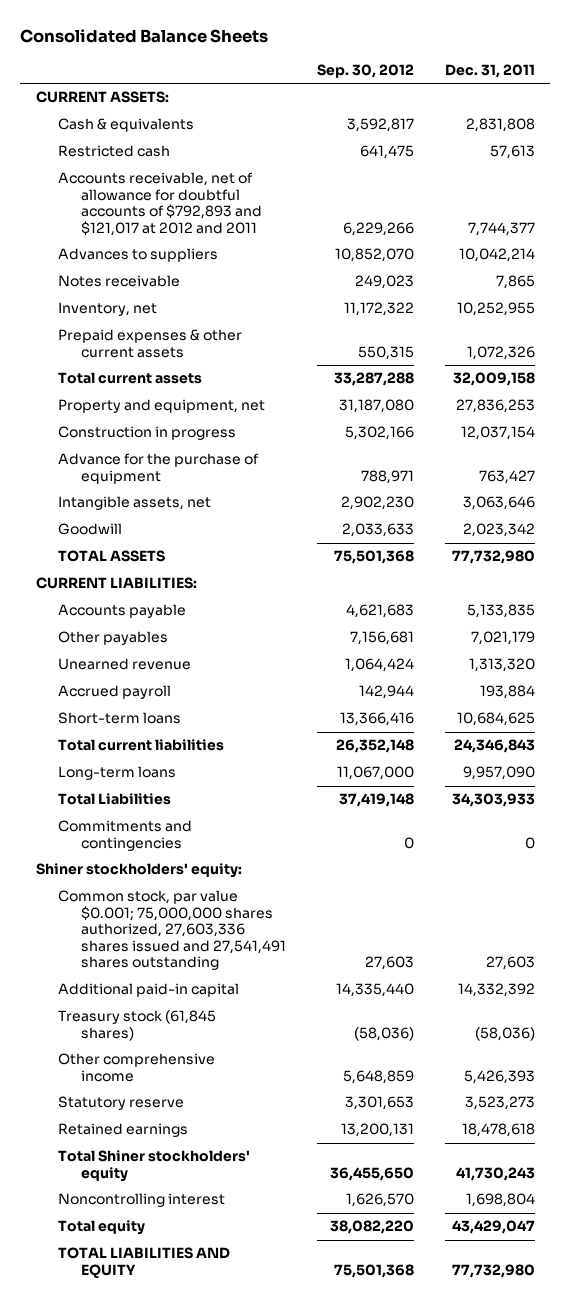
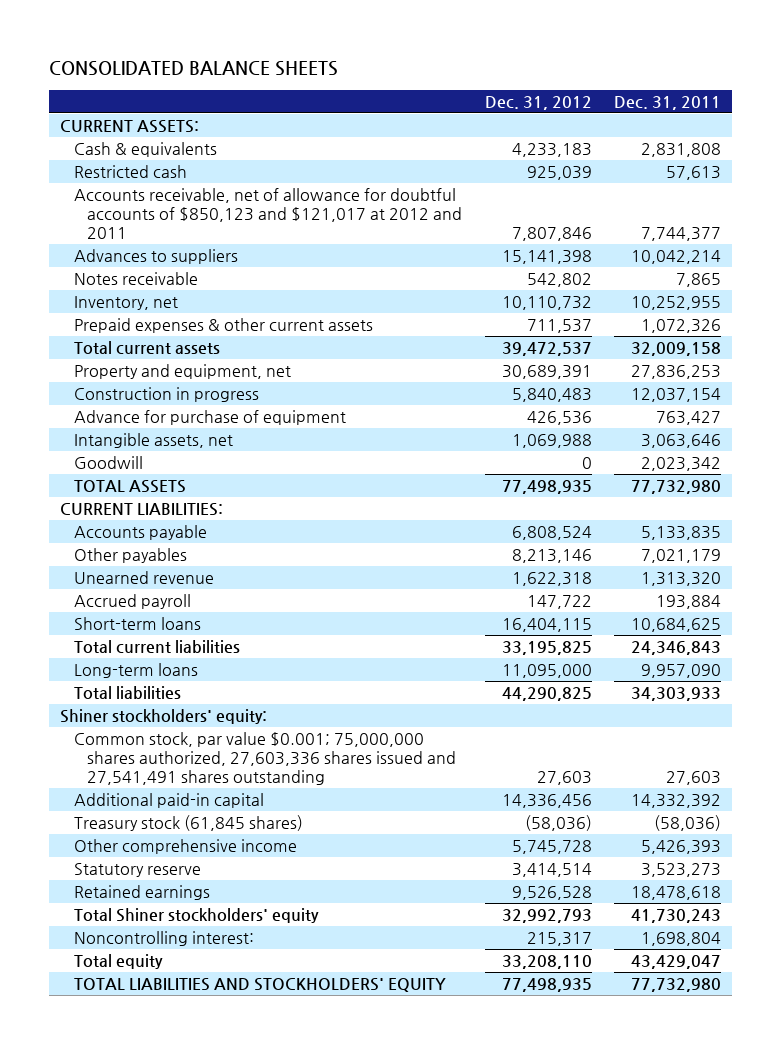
[20,29,269,44] Consolidated Balance Sheets -> [49,60,339,76] CONSOLIDATED BALANCE SHEETS
[316,63,414,78] Sep. 30, 2012 -> none
none -> [484,95,592,110] Dec. 31, 2012
[58,172,262,236] Accounts receivable, net of allowance for doubtful accounts of $792,893 and $121,017 at 2012 and 2011 -> [73,188,463,239] Accounts receivable, net of allowance for doubtful accounts of $850,123 and $121,017 at 2012 and 2011
[58,453,260,484] Advance for the purchase of equipment -> [73,410,346,426] Advance for purchase of equipment
[58,820,193,851] Commitments and contingencies -> none
[58,793,172,806] Total Liabilities -> [73,686,181,700] Total liabilities
[58,1193,226,1208] Noncontrolling interest -> [73,931,254,947] Noncontrolling interest:
[58,1247,231,1279] TOTAL LIABILITIES AND EQUITY -> [73,978,446,993] TOTAL LIABILITIES AND STOCKHOLDERS' EQUITY

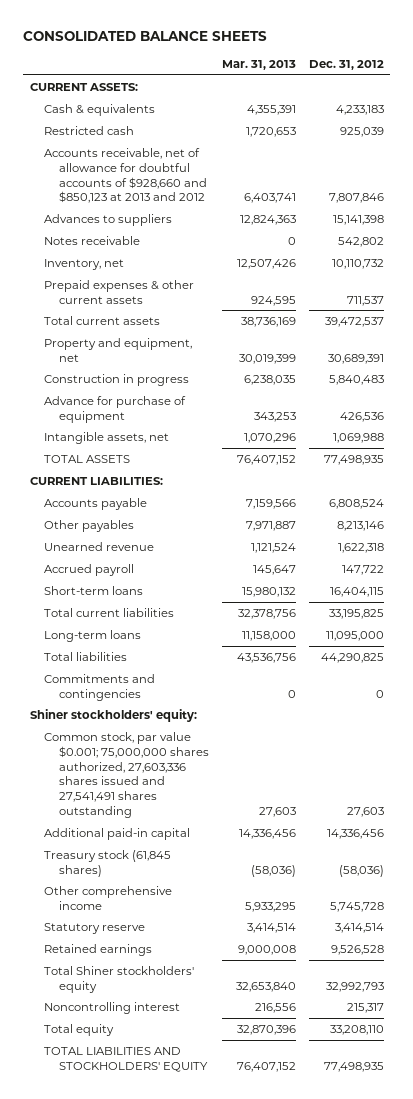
[614,95,722,110] Dec. 31, 2011 -> none
none -> [221,60,296,71] Mar. 31, 2013
[73,188,463,239] Accounts receivable, net of allowance for doubtful accounts of $850,123 and $121,017 at 2012 and 2011 -> [44,147,208,204] Accounts receivable, net of allowance for doubtful accounts of $928,660 and $850,123 at 2013 and 2012
[73,456,143,470] Goodwill -> none
none -> [44,673,156,701] Commitments and contingencies
[73,931,254,947] Noncontrolling interest: -> [44,1001,181,1014] Noncontrolling interest

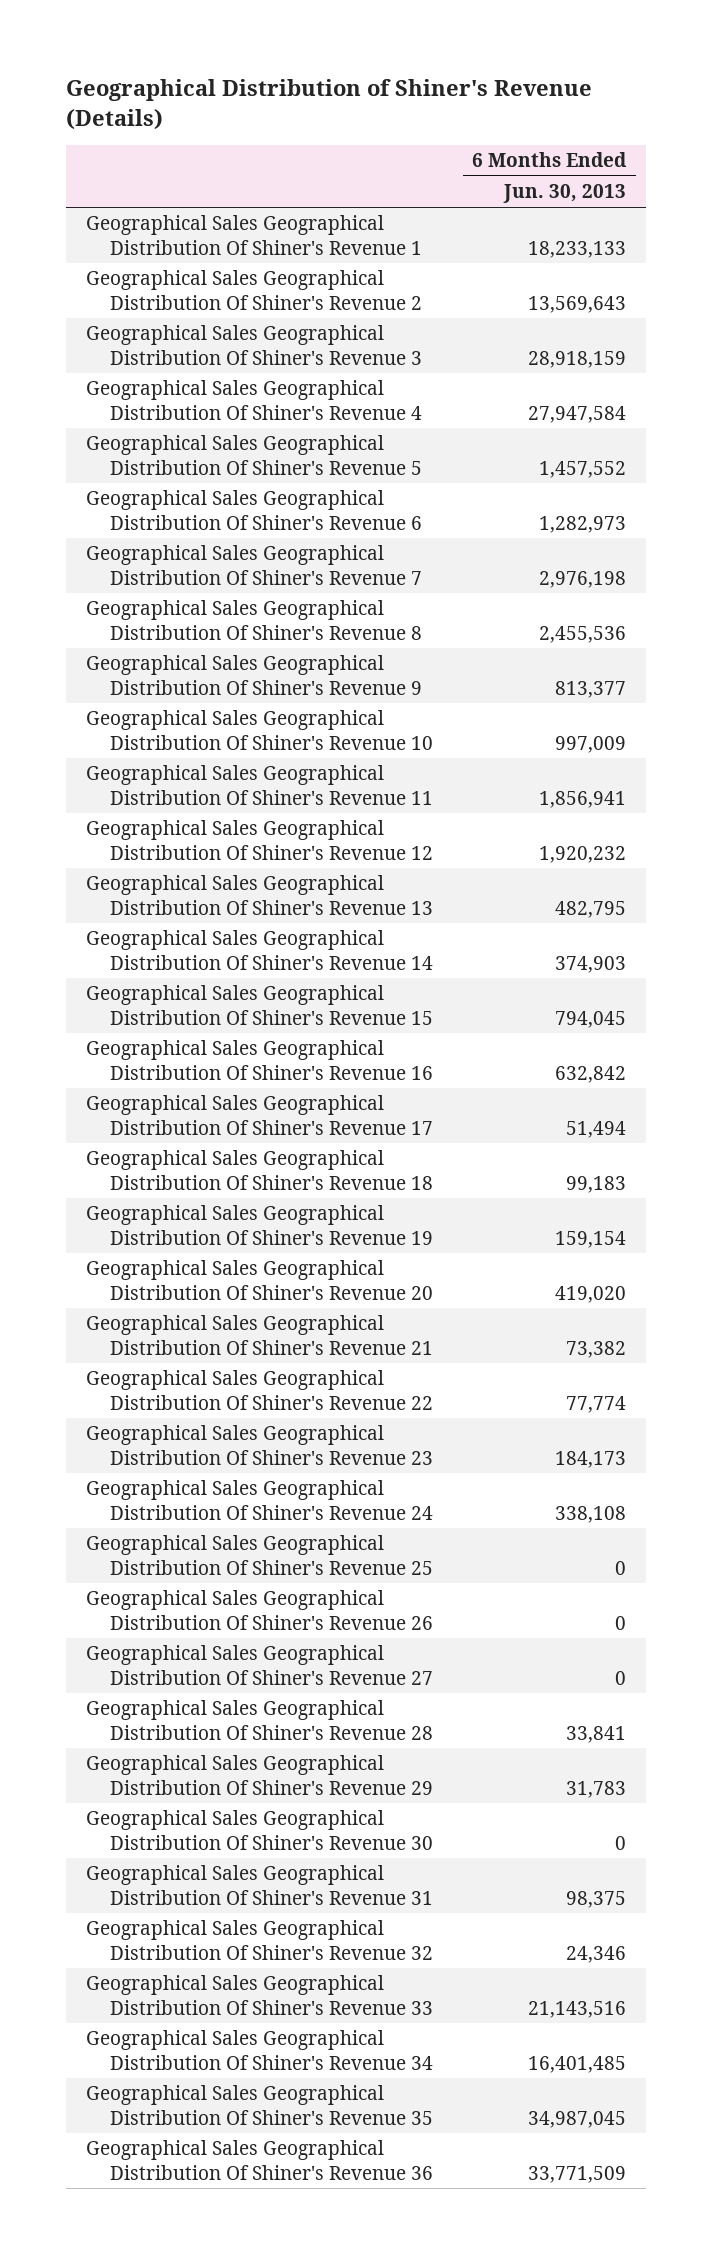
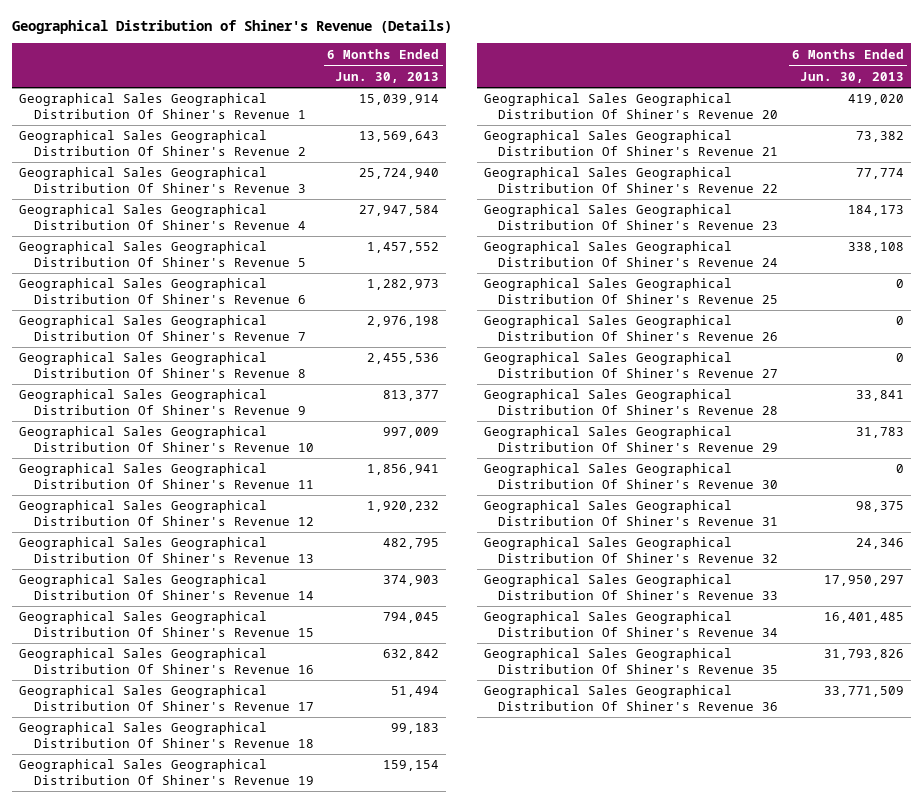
[528,240,627,258] 18,233,133 -> [359,94,440,106] 15,039,914
[528,350,627,368] 28,918,159 -> [359,168,440,180] 25,724,940
[528,2000,627,2018] 21,143,516 -> [823,575,904,587] 17,950,297
[528,2110,627,2128] 34,987,045 -> [823,649,904,661] 31,793,826

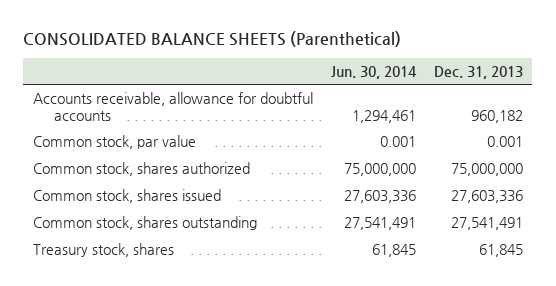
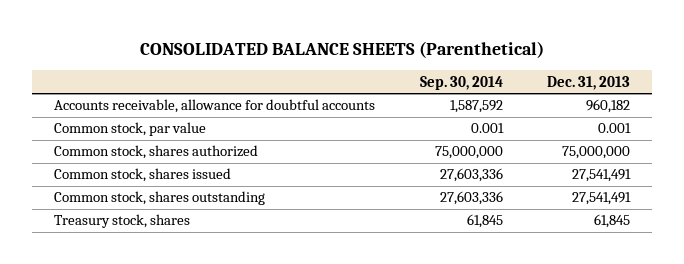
[330,65,417,79] Jun. 30, 2014 -> none
none -> [419,75,503,90] Sep. 30, 2014
[451,190,524,204] 27,603,336 -> [572,169,632,183] 27,541,491

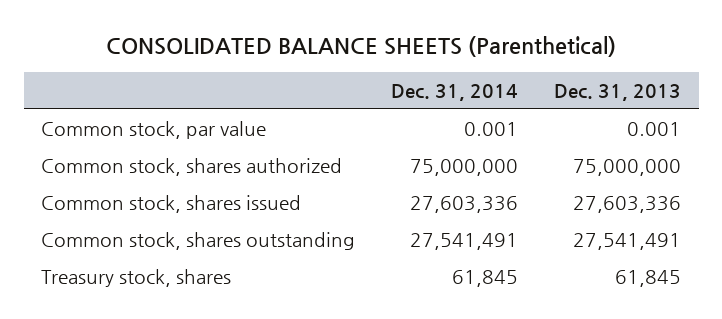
[419,75,503,90] Sep. 30, 2014 -> none
none -> [391,83,519,101] Dec. 31, 2014
[54,99,376,114] Accounts receivable, allowance for doubtful accounts -> none
[572,169,632,183] 27,541,491 -> [572,196,681,214] 27,603,336

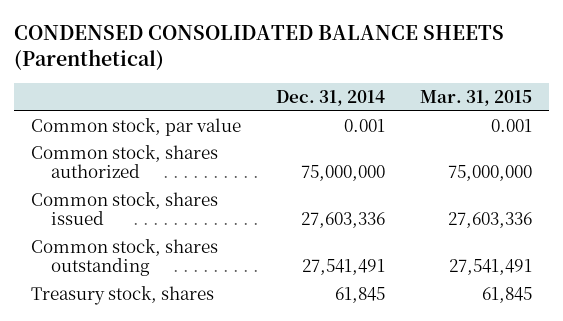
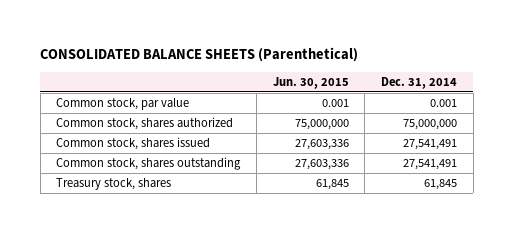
[13,25,504,71] CONDENSED CONSOLIDATED BALANCE SHEETS (Parenthetical) -> [40,47,359,63] CONSOLIDATED BALANCE SHEETS (Parenthetical)
[420,90,533,107] Mar. 31, 2015 -> none
none -> [272,76,349,89] Jun. 30, 2015
[301,212,386,229] 27,603,336 -> [402,139,457,151] 27,541,491

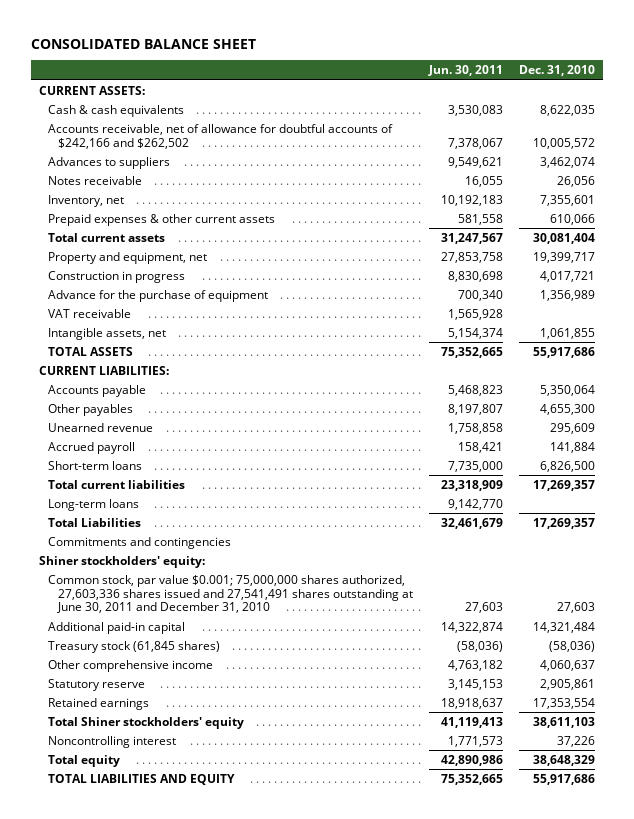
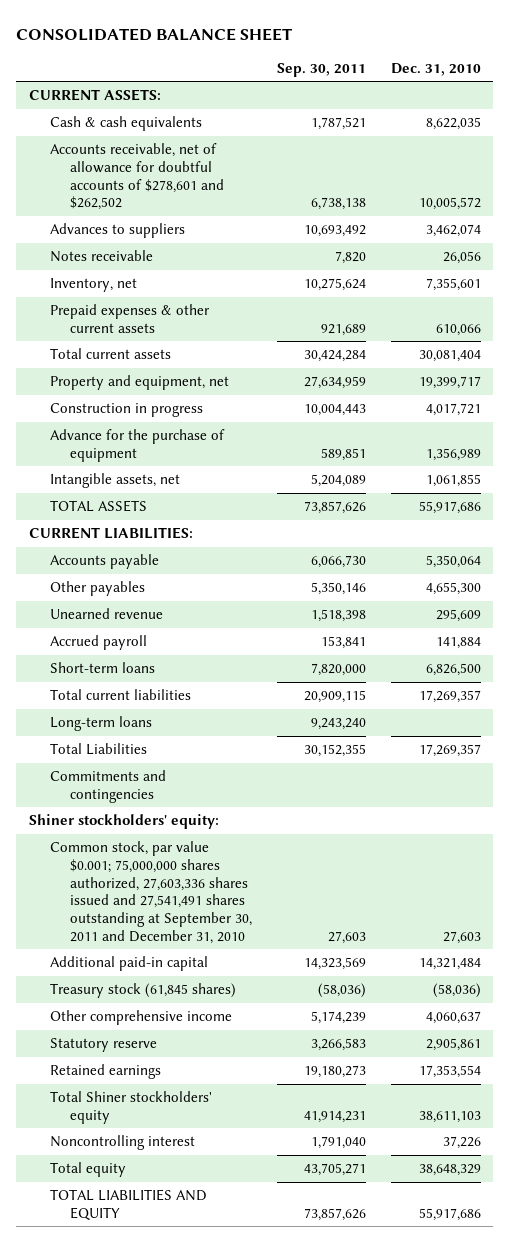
[428,65,504,77] Jun. 30, 2011 -> none
none -> [277,62,367,77] Sep. 30, 2011
[48,123,394,149] Accounts receivable, net of allowance for doubtful accounts of $242,166 and $262,502 -> [49,143,225,211] Accounts receivable, net of allowance for doubtful accounts of $278,601 and $262,502
[48,308,132,318] VAT receivable -> none
[48,574,414,614] Common stock, par value $0.001; 75,000,000 shares authorized, 27,603,336 shares issued and 27,541,491 shares outstanding at June 30, 2011 and December 31, 2010 -> [49,841,253,944] Common stock, par value $0.001; 75,000,000 shares authorized, 27,603,336 shares issued and 27,541,491 shares outstanding at September 30, 2011 and December 31, 2010

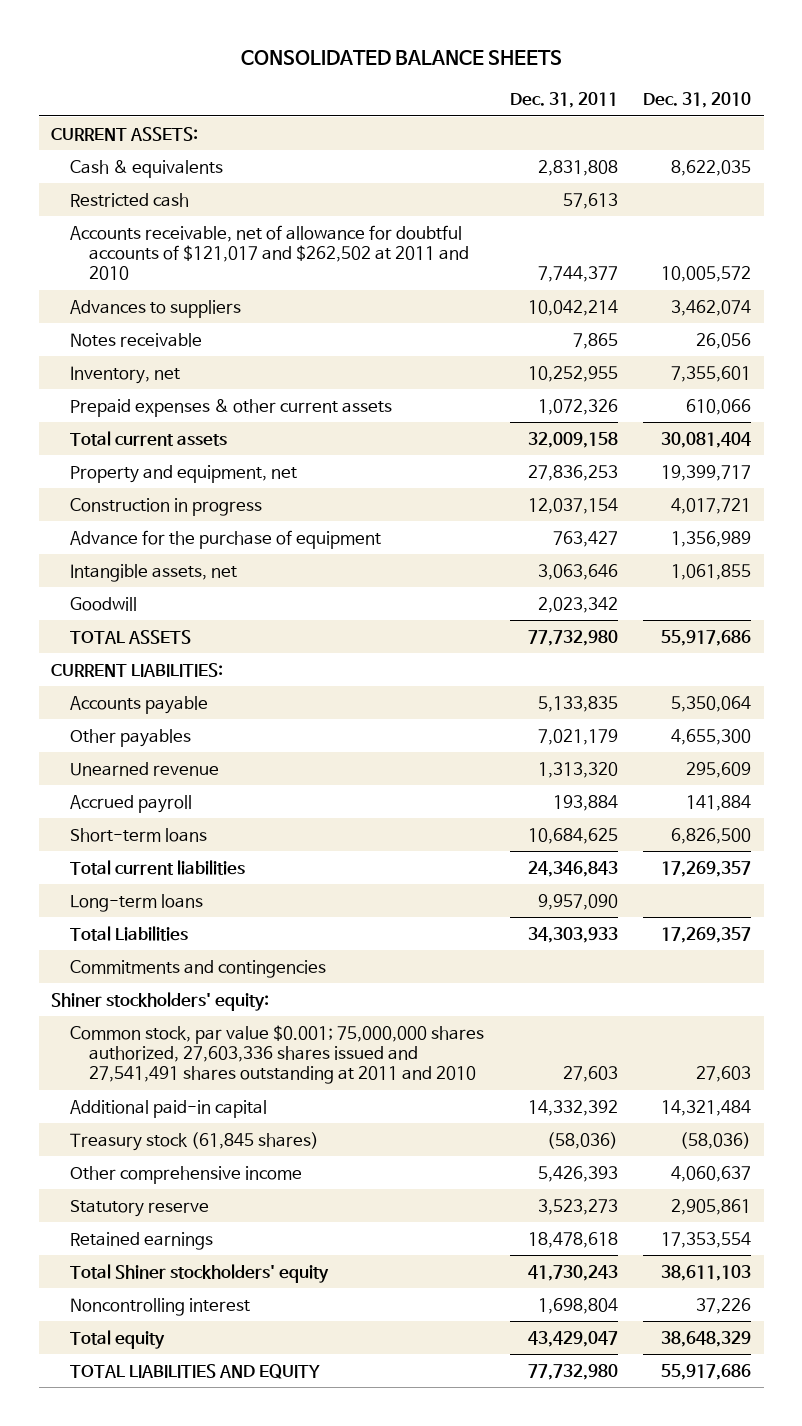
[16,27,293,41] CONSOLIDATED BALANCE SHEET -> [241,50,563,66] CONSOLIDATED BALANCE SHEETS
[277,62,367,77] Sep. 30, 2011 -> none
none -> [509,92,618,109] Dec. 31, 2011
[49,116,202,132] Cash & cash equivalents -> [70,159,224,178] Cash & equivalents
none -> [70,192,190,207] Restricted cash
[49,143,225,211] Accounts receivable, net of allowance for doubtful accounts of $278,601 and $262,502 -> [70,224,469,281] Accounts receivable, net of allowance for doubtful accounts of $121,017 and $262,502 at 2011 and 2010
none -> [70,596,138,611] Goodwill
[49,841,253,944] Common stock, par value $0.001; 75,000,000 shares authorized, 27,603,336 shares issued and 27,541,491 shares outstanding at September 30, 2011 and December 31, 2010 -> [70,1024,485,1085] Common stock, par value $0.001; 75,000,000 shares authorized, 27,603,336 shares issued and 27,541,491 shares outstanding at 2011 and 2010

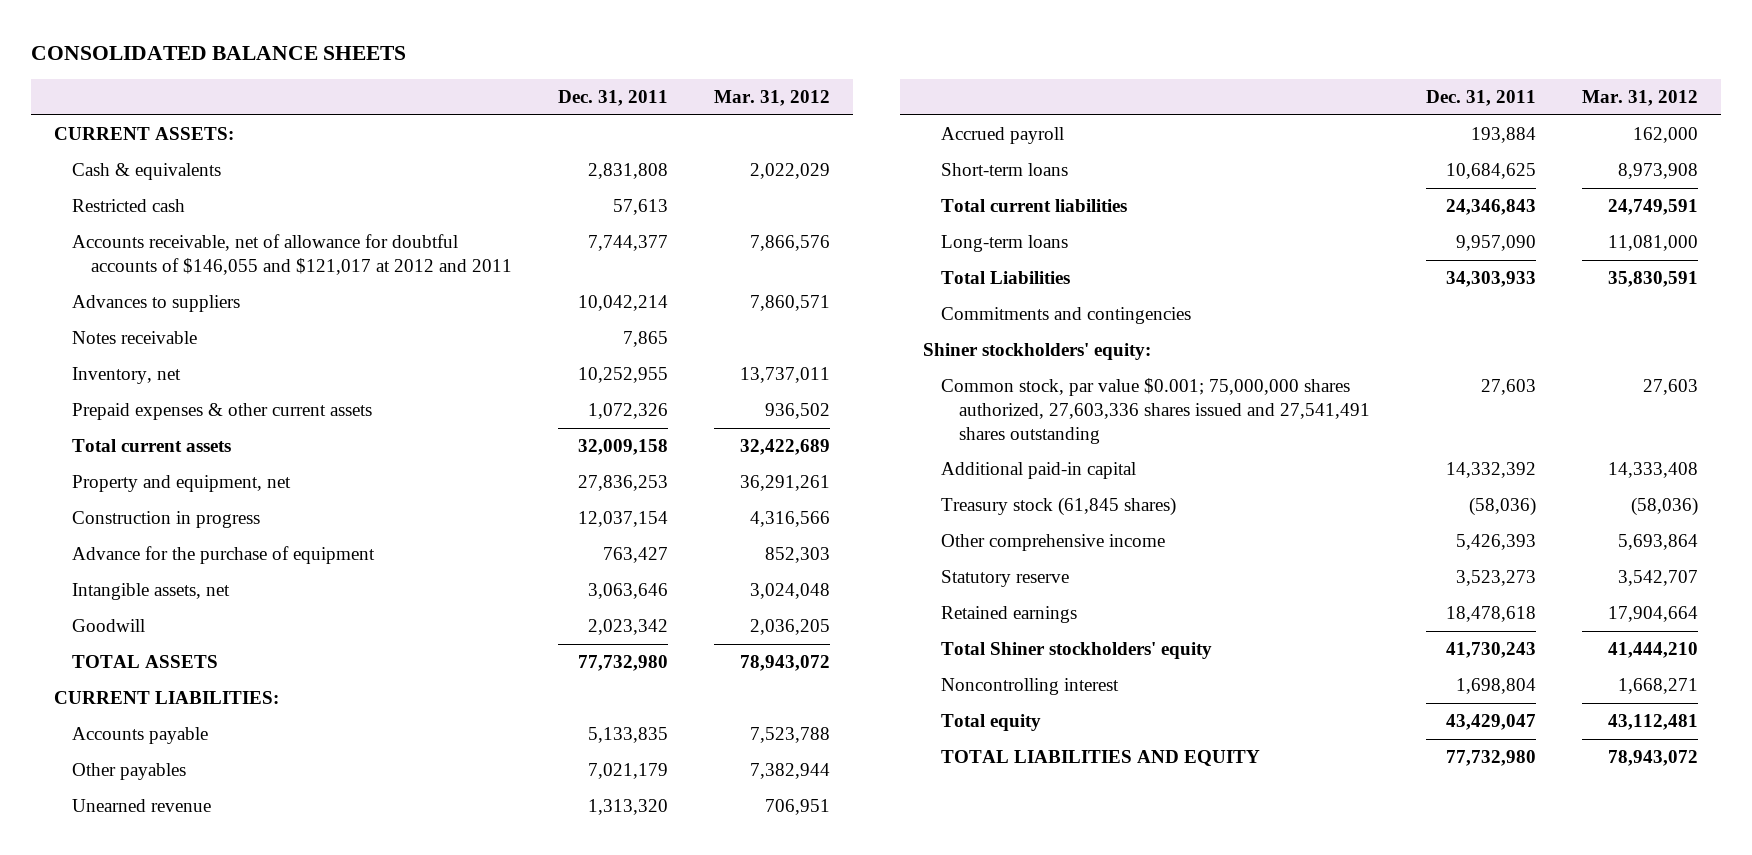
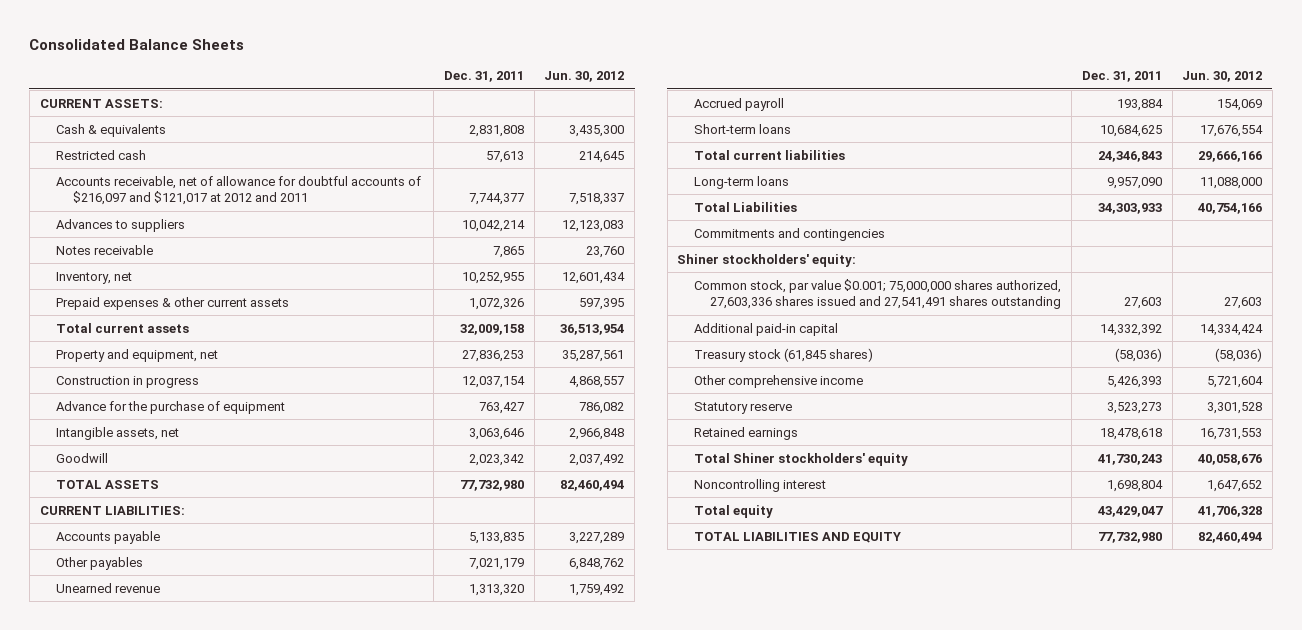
[31,46,407,61] CONSOLIDATED BALANCE SHEETS -> [29,38,245,50] Consolidated Balance Sheets
[713,90,830,107] Mar. 31, 2012 -> none
none -> [544,71,625,83] Jun. 30, 2012
[72,234,512,275] Accounts receivable, net of allowance for doubtful accounts of $146,055 and $121,017 at 2012 and 2011 -> [56,175,422,206] Accounts receivable, net of allowance for doubtful accounts of $216,097 and $121,017 at 2012 and 2011

